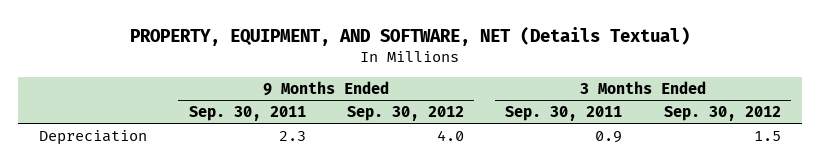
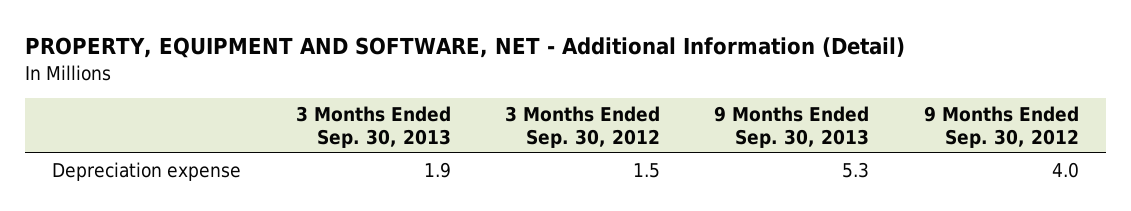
[130,26,691,46] PROPERTY, EQUIPMENT, AND SOFTWARE, NET (Details Textual) -> [24,37,905,59] PROPERTY, EQUIPMENT AND SOFTWARE, NET - Additional Information (Detail)
[188,106,306,122] Sep. 30, 2011 -> none
[505,106,623,122] Sep. 30, 2011 -> none
none -> [295,106,451,148] 3 Months Ended Sep. 30, 2013
none -> [714,106,870,148] 9 Months Ended Sep. 30, 2013
[39,129,148,145] Depreciation -> [52,161,242,181] Depreciation expense

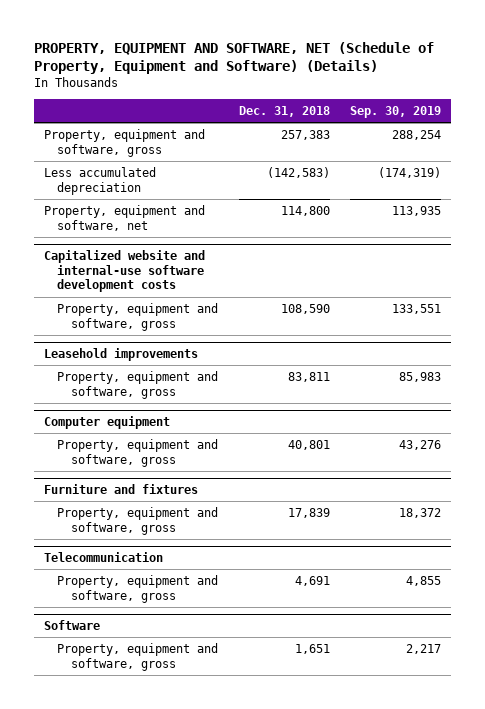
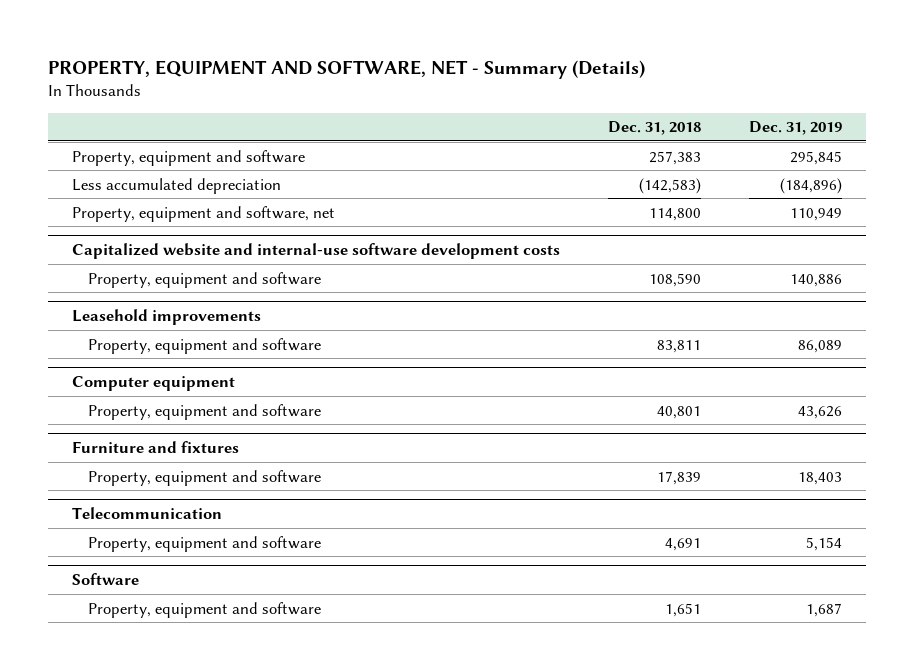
[34,41,435,75] PROPERTY, EQUIPMENT AND SOFTWARE, NET (Schedule of Property, Equipment and Software) (Details) -> [48,59,646,79] PROPERTY, EQUIPMENT AND SOFTWARE, NET - Summary (Details)
[349,106,441,119] Sep. 30, 2019 -> none
none -> [748,121,842,136] Dec. 31, 2019
[44,128,206,157] Property, equipment and software, gross -> [72,149,306,166] Property, equipment and software
[57,302,219,331] Property, equipment and software, gross -> [88,271,322,288] Property, equipment and software
[57,370,219,399] Property, equipment and software, gross -> [88,337,322,354] Property, equipment and software
[57,438,219,467] Property, equipment and software, gross -> [88,403,322,420] Property, equipment and software
[57,506,219,535] Property, equipment and software, gross -> [88,469,322,486] Property, equipment and software
[57,574,219,603] Property, equipment and software, gross -> [88,535,322,552] Property, equipment and software
[57,642,219,671] Property, equipment and software, gross -> [88,601,322,618] Property, equipment and software

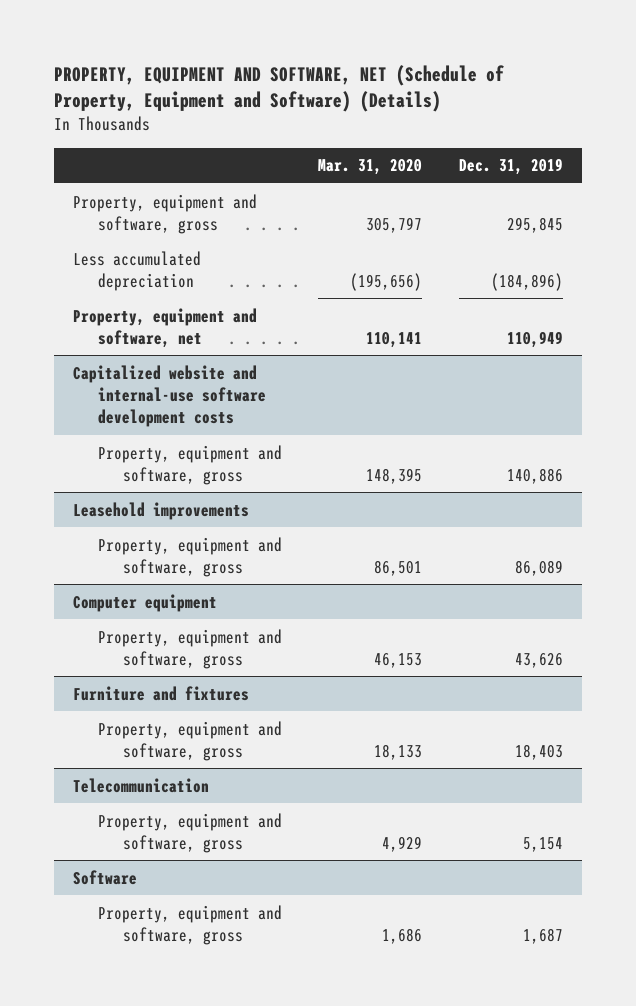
[48,59,646,79] PROPERTY, EQUIPMENT AND SOFTWARE, NET - Summary (Details) -> [54,64,505,113] PROPERTY, EQUIPMENT AND SOFTWARE, NET (Schedule of Property, Equipment and Software) (Details)
[608,121,702,136] Dec. 31, 2018 -> none
none -> [318,159,423,176] Mar. 31, 2020
[72,149,306,166] Property, equipment and software -> [72,193,257,234] Property, equipment and software, gross
[88,271,322,288] Property, equipment and software -> [97,444,282,485] Property, equipment and software, gross
[88,337,322,354] Property, equipment and software -> [97,536,282,577] Property, equipment and software, gross
[88,403,322,420] Property, equipment and software -> [97,628,282,669] Property, equipment and software, gross
[88,469,322,486] Property, equipment and software -> [97,720,282,761] Property, equipment and software, gross
[88,535,322,552] Property, equipment and software -> [97,812,282,853] Property, equipment and software, gross
[88,601,322,618] Property, equipment and software -> [97,904,282,945] Property, equipment and software, gross

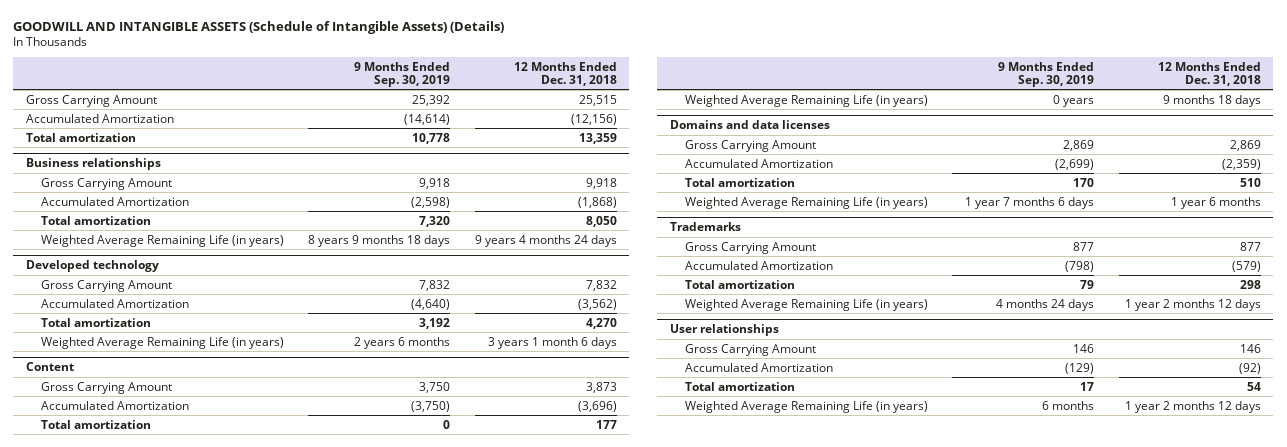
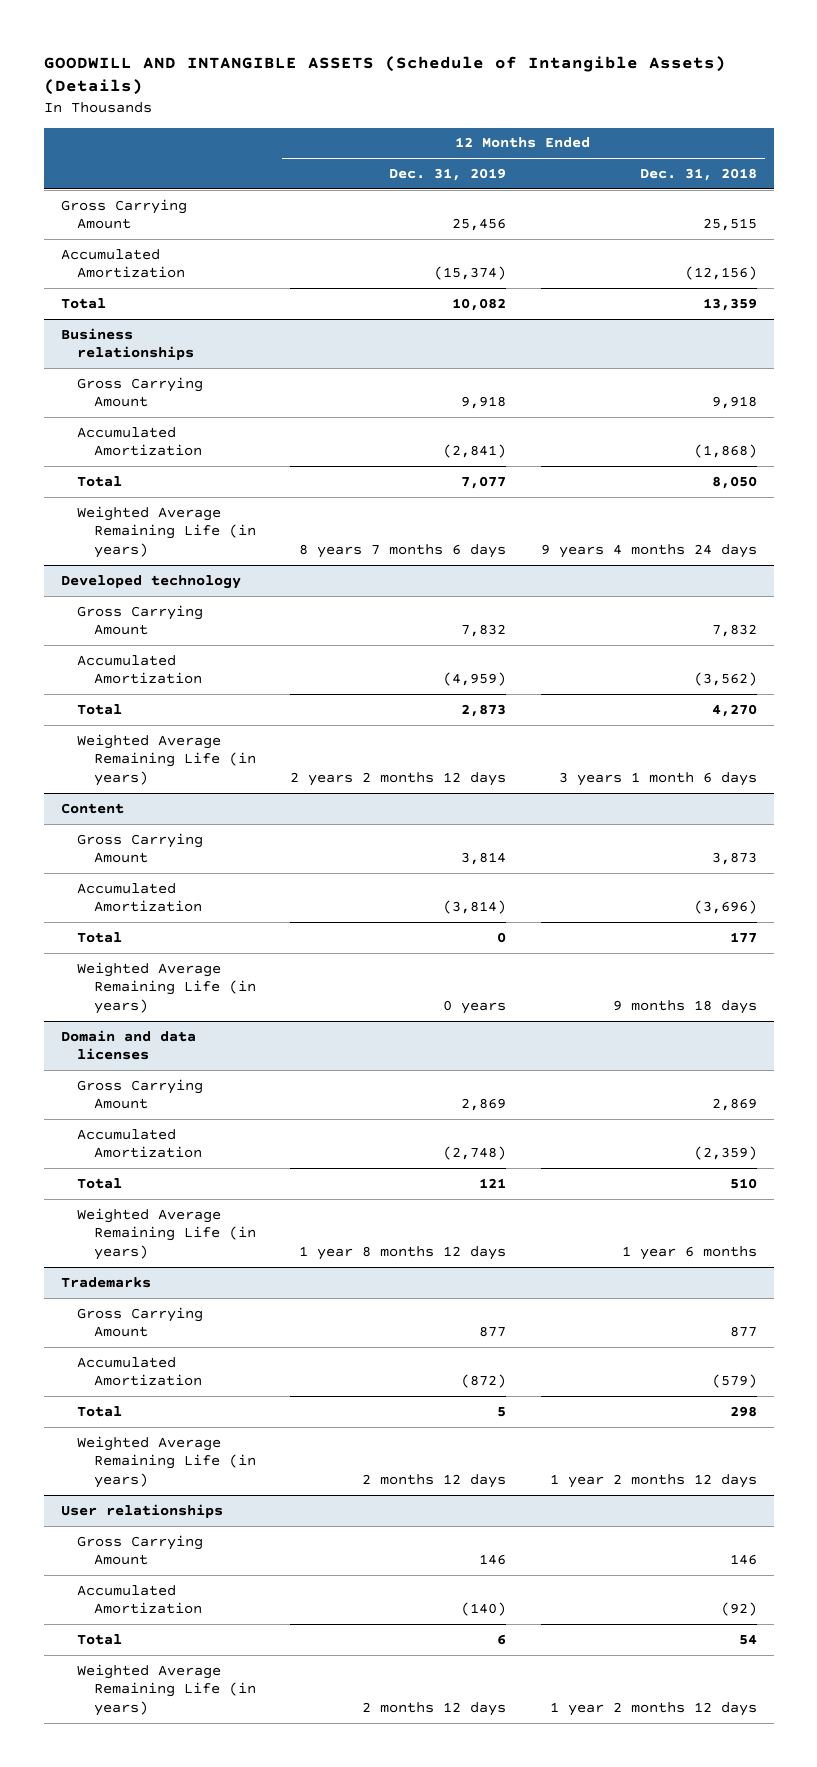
[354,61,451,87] 9 Months Ended Sep. 30, 2019 -> none
none -> [389,168,507,182] Dec. 31, 2019
[25,132,136,142] Total amortization -> [60,297,106,309] Total
[40,215,151,225] Total amortization -> [77,475,123,487] Total
[40,317,151,327] Total amortization -> [77,703,123,715] Total
[40,419,151,429] Total amortization -> [77,931,123,943] Total
[669,120,830,130] Domains and data licenses -> [60,1029,196,1061] Domain and data licenses
[684,177,795,187] Total amortization -> [77,1177,123,1189] Total
[684,279,795,289] Total amortization -> [77,1405,123,1417] Total
[684,381,795,391] Total amortization -> [77,1633,123,1645] Total

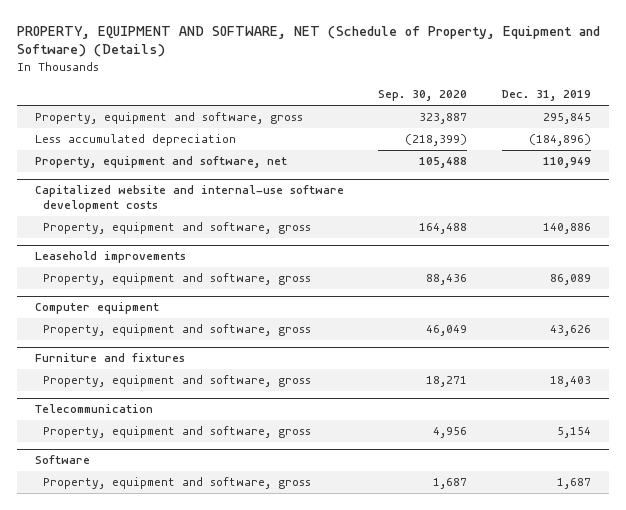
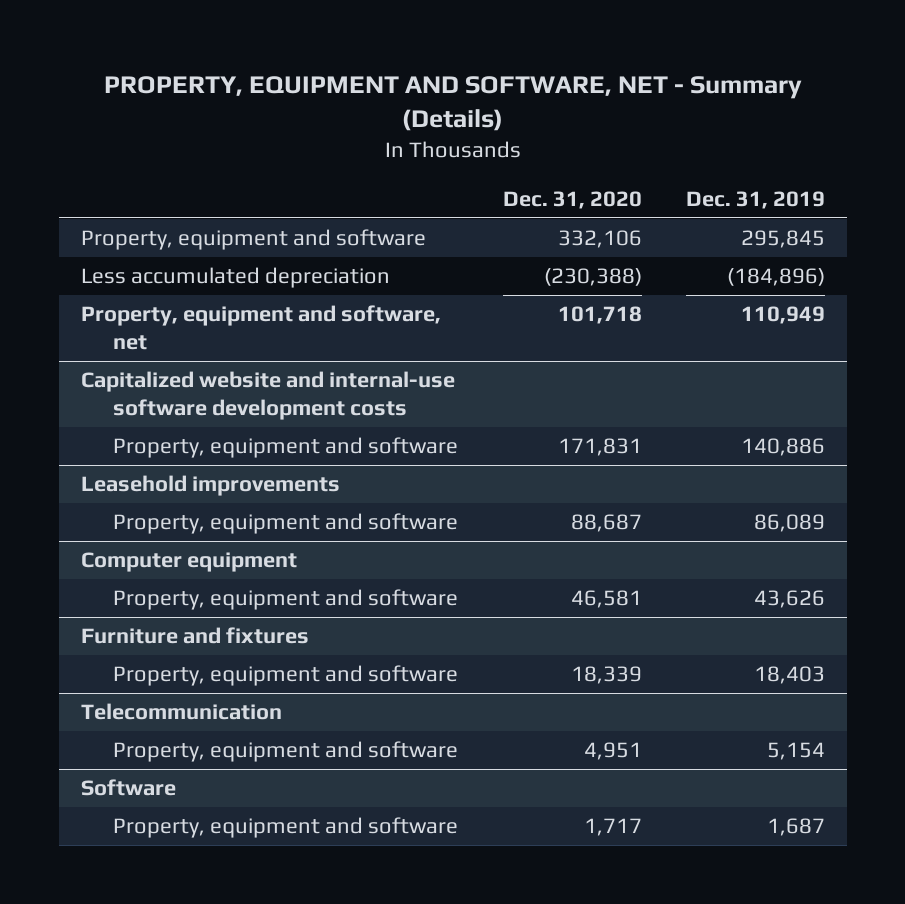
[17,25,601,58] PROPERTY, EQUIPMENT AND SOFTWARE, NET (Schedule of Property, Equipment and Software) (Details) -> [103,75,802,132] PROPERTY, EQUIPMENT AND SOFTWARE, NET - Summary (Details)
[378,90,468,102] Sep. 30, 2020 -> none
none -> [502,190,642,209] Dec. 31, 2020
[34,112,303,125] Property, equipment and software, gross -> [80,229,426,251] Property, equipment and software
[43,222,312,235] Property, equipment and software, gross -> [113,437,459,459] Property, equipment and software
[43,273,312,286] Property, equipment and software, gross -> [113,513,459,535] Property, equipment and software
[43,324,312,337] Property, equipment and software, gross -> [113,589,459,611] Property, equipment and software
[43,375,312,388] Property, equipment and software, gross -> [113,665,459,687] Property, equipment and software
[43,426,312,439] Property, equipment and software, gross -> [113,741,459,763] Property, equipment and software
[43,477,312,490] Property, equipment and software, gross -> [113,817,459,839] Property, equipment and software

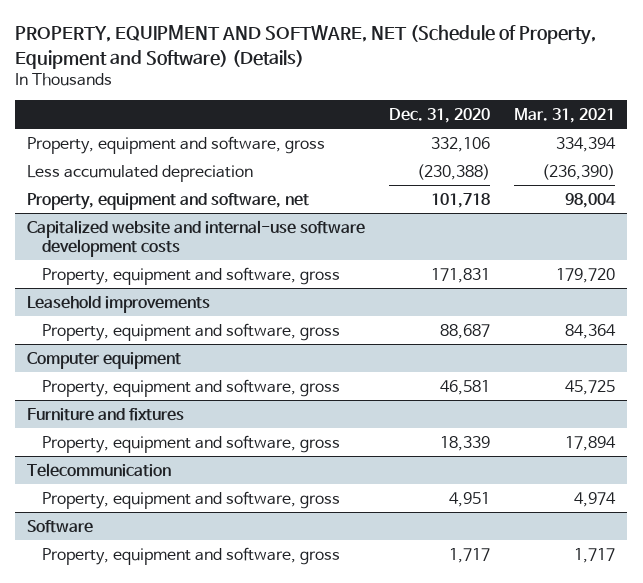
[103,75,802,132] PROPERTY, EQUIPMENT AND SOFTWARE, NET - Summary (Details) -> [15,25,597,69] PROPERTY, EQUIPMENT AND SOFTWARE, NET (Schedule of Property, Equipment and Software) (Details)
[685,190,825,209] Dec. 31, 2019 -> none
none -> [514,107,616,123] Mar. 31, 2021
[80,229,426,251] Property, equipment and software -> [27,135,326,154] Property, equipment and software, gross
[113,437,459,459] Property, equipment and software -> [42,266,341,285] Property, equipment and software, gross
[113,513,459,535] Property, equipment and software -> [42,322,341,341] Property, equipment and software, gross
[113,589,459,611] Property, equipment and software -> [42,378,341,397] Property, equipment and software, gross
[113,665,459,687] Property, equipment and software -> [42,434,341,453] Property, equipment and software, gross
[113,741,459,763] Property, equipment and software -> [42,490,341,509] Property, equipment and software, gross
[113,817,459,839] Property, equipment and software -> [42,546,341,565] Property, equipment and software, gross

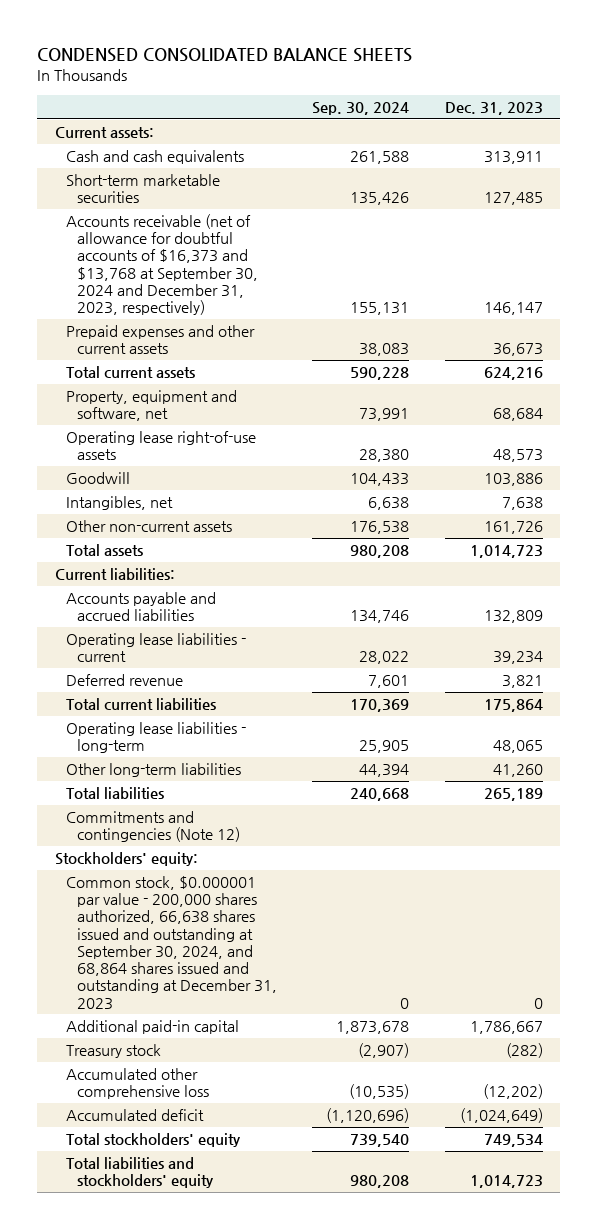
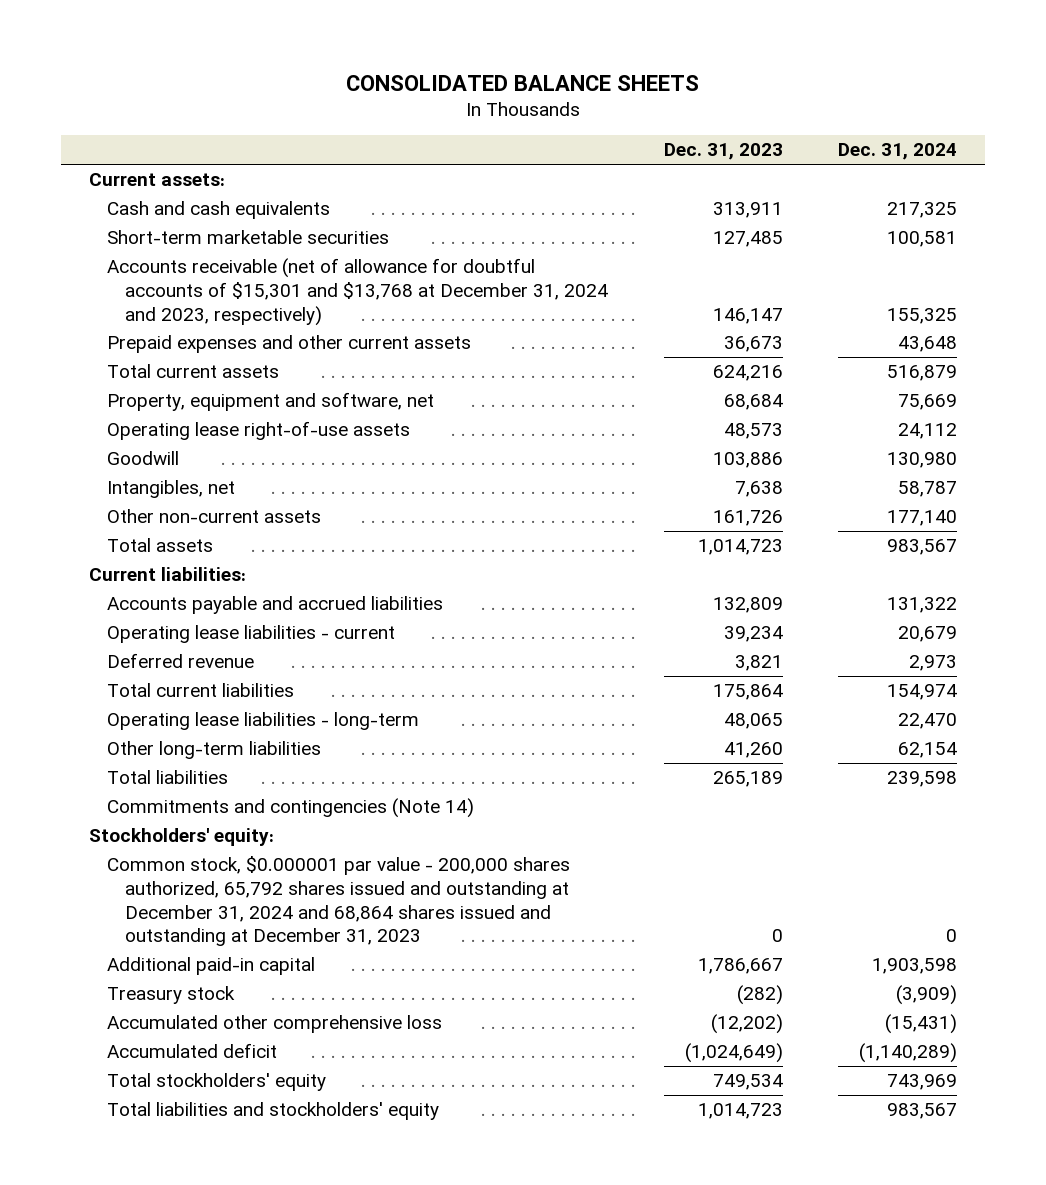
[37,48,413,63] CONDENSED CONSOLIDATED BALANCE SHEETS -> [346,74,700,91] CONSOLIDATED BALANCE SHEETS
[312,102,410,116] Sep. 30, 2024 -> none
none -> [838,143,958,161] Dec. 31, 2024
[65,213,259,316] Accounts receivable (net of allowance for doubtful accounts of $16,373 and $13,768 at September 30, 2024 and December 31, 2023, respectively) -> [107,258,609,326] Accounts receivable (net of allowance for doubtful accounts of $15,301 and $13,768 at December 31, 2024 and 2023, respectively)
[65,810,241,843] Commitments and contingencies (Note 12) -> [107,798,475,819] Commitments and contingencies (Note 14)
[65,875,278,1010] Common stock, $0.000001 par value - 200,000 shares authorized, 66,638 shares issued and outstanding at September 30, 2024, and 68,864 shares issued and outstanding at December 31, 2023 -> [107,856,571,947] Common stock, $0.000001 par value - 200,000 shares authorized, 65,792 shares issued and outstanding at December 31, 2024 and 68,864 shares issued and outstanding at December 31, 2023

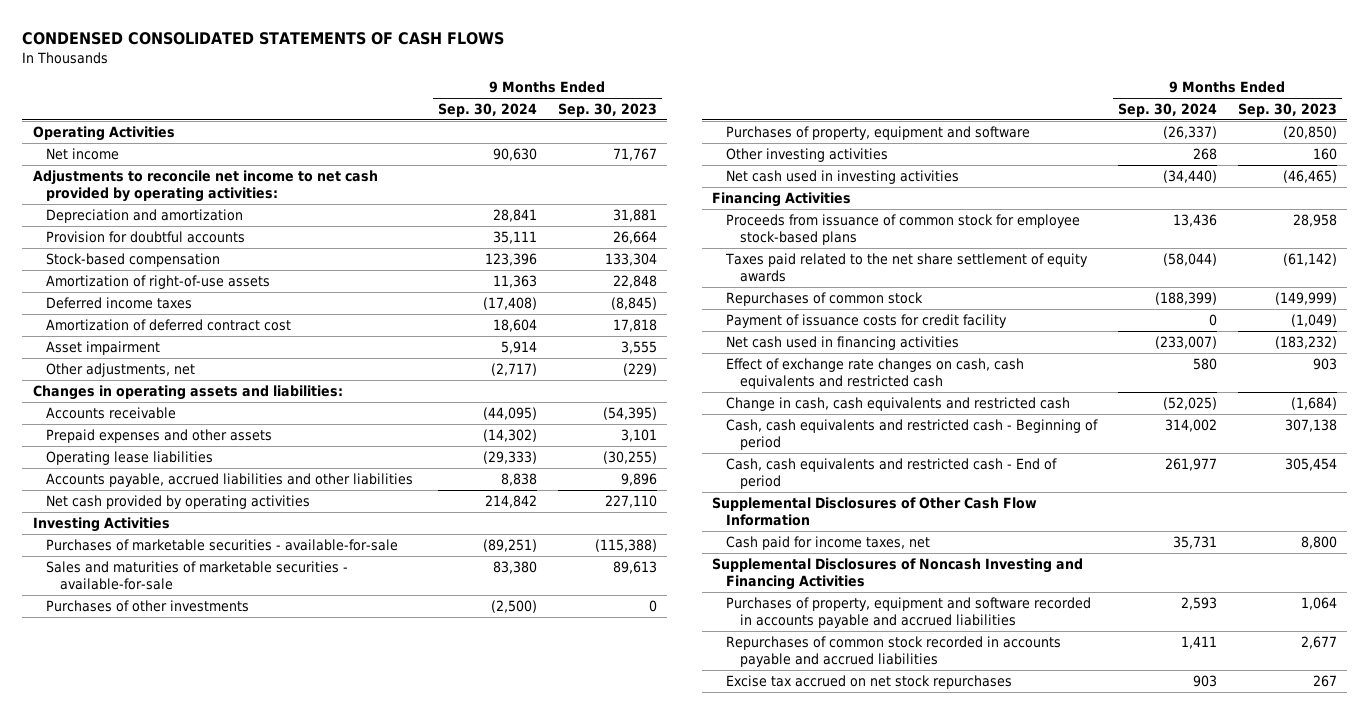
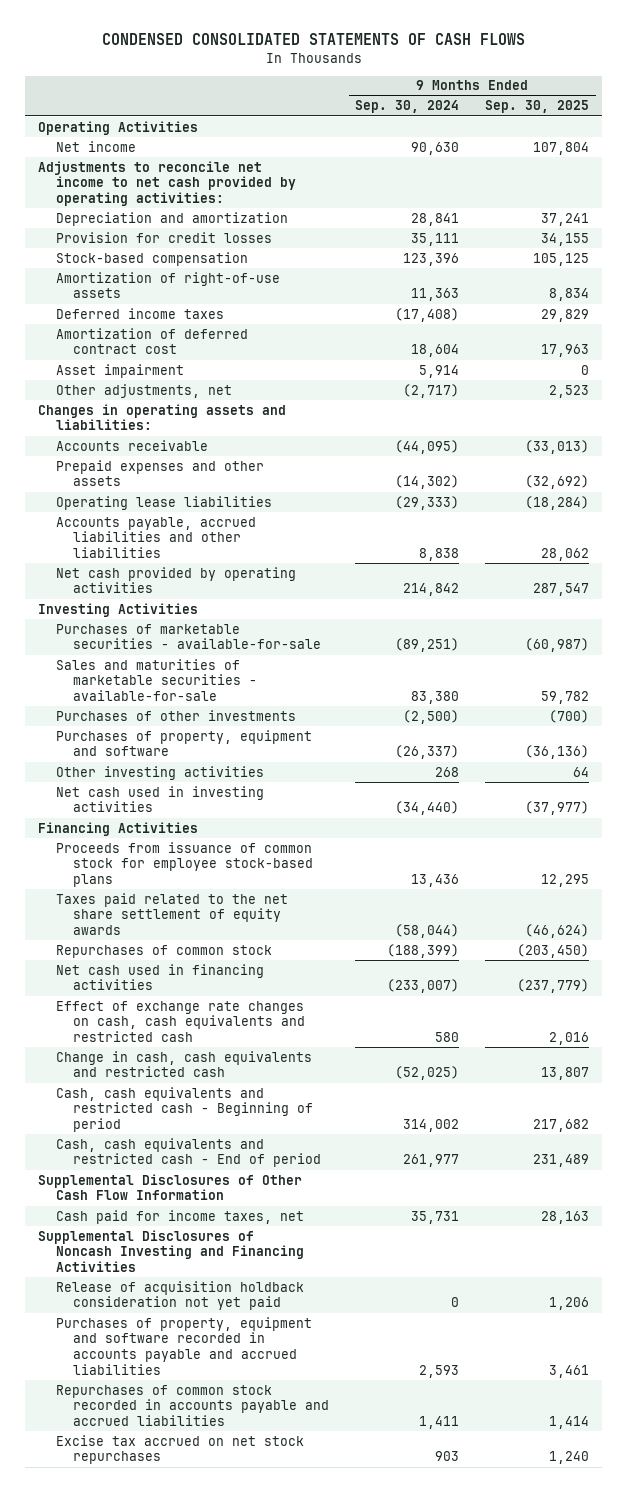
[557,103,657,118] Sep. 30, 2023 -> none
none -> [485,100,590,114] Sep. 30, 2025
[46,230,246,243] Provision for doubtful accounts -> [55,231,272,243] Provision for credit losses
[726,313,1008,328] Payment of issuance costs for credit facility -> none
none -> [55,1280,304,1311] Release of acquisition holdback consideration not yet paid

